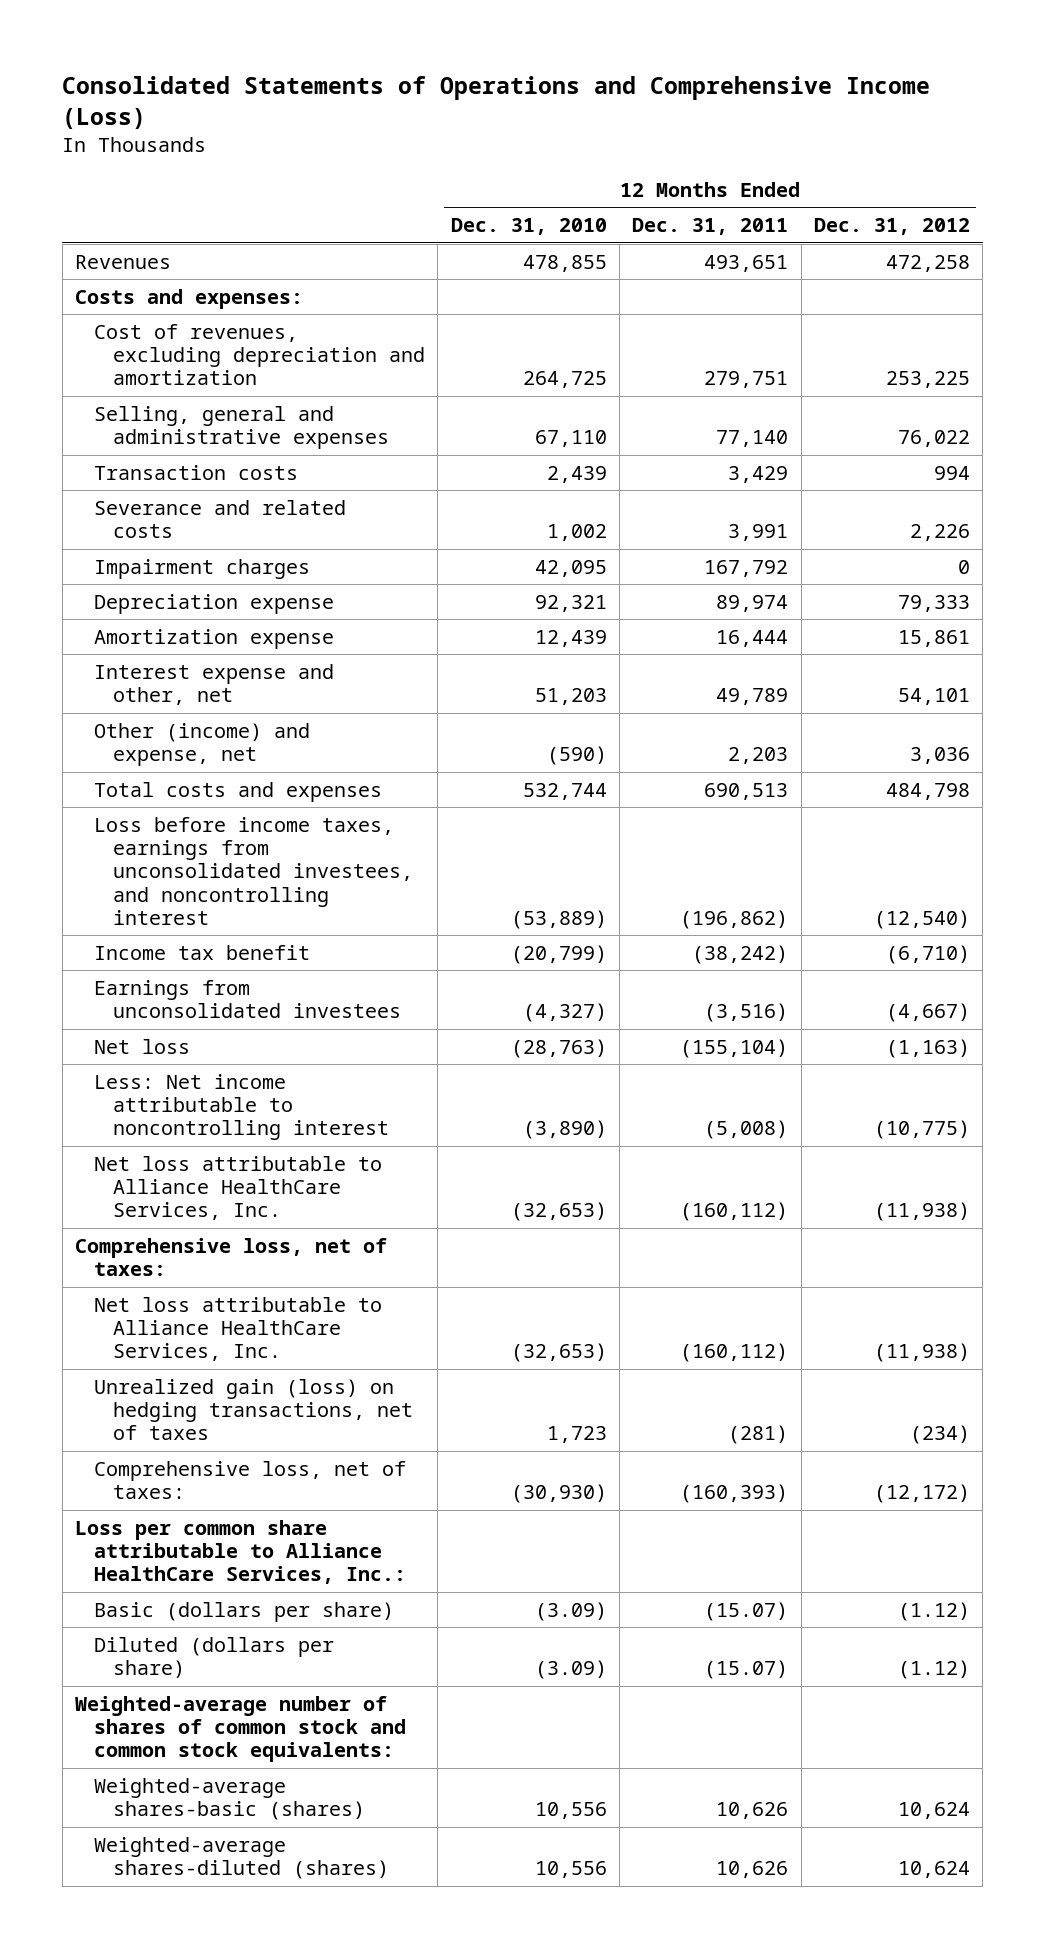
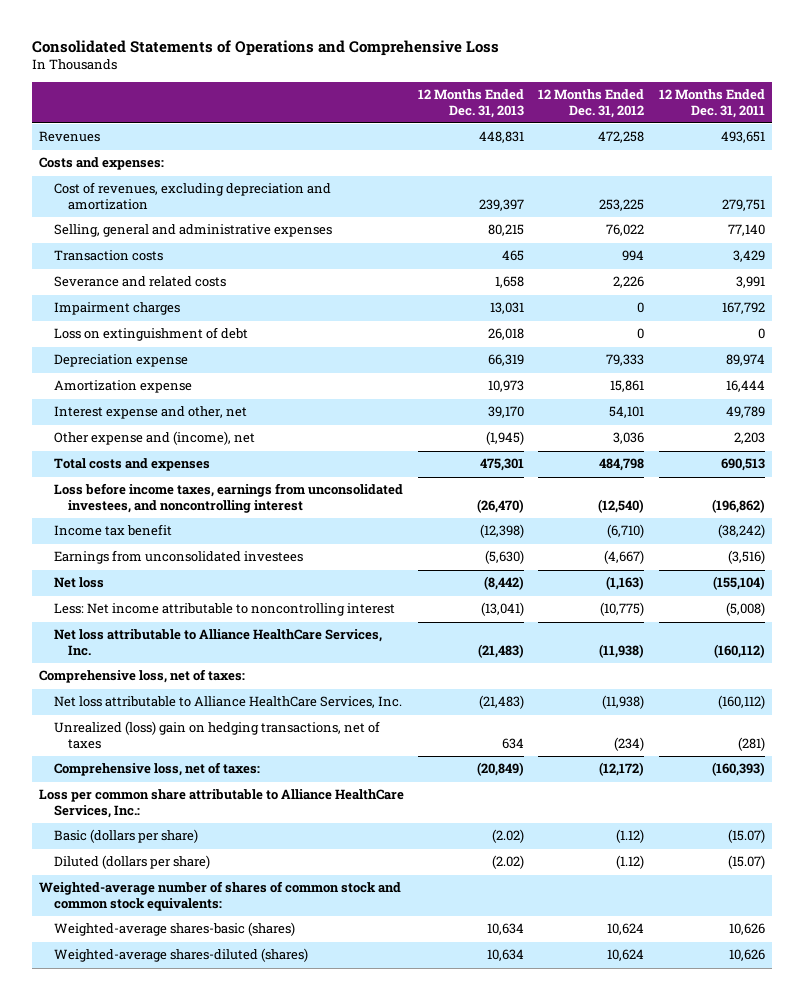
[62,75,931,129] Consolidated Statements of Operations and Comprehensive Income (Loss) -> [31,39,499,56] Consolidated Statements of Operations and Comprehensive Loss
[450,218,607,236] Dec. 31, 2010 -> none
none -> [418,89,525,118] 12 Months Ended Dec. 31, 2013
none -> [53,327,248,342] Loss on extinguishment of debt
[94,722,311,767] Other (income) and expense, net -> [53,431,255,446] Other expense and (income), net
[94,1378,414,1441] Unrealized gain (loss) on hedging transactions, net of taxes -> [53,721,380,749] Unrealized (loss) gain on hedging transactions, net of taxes

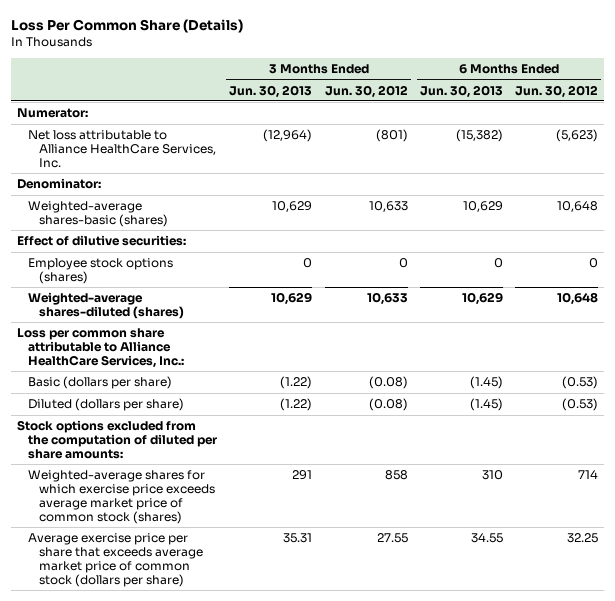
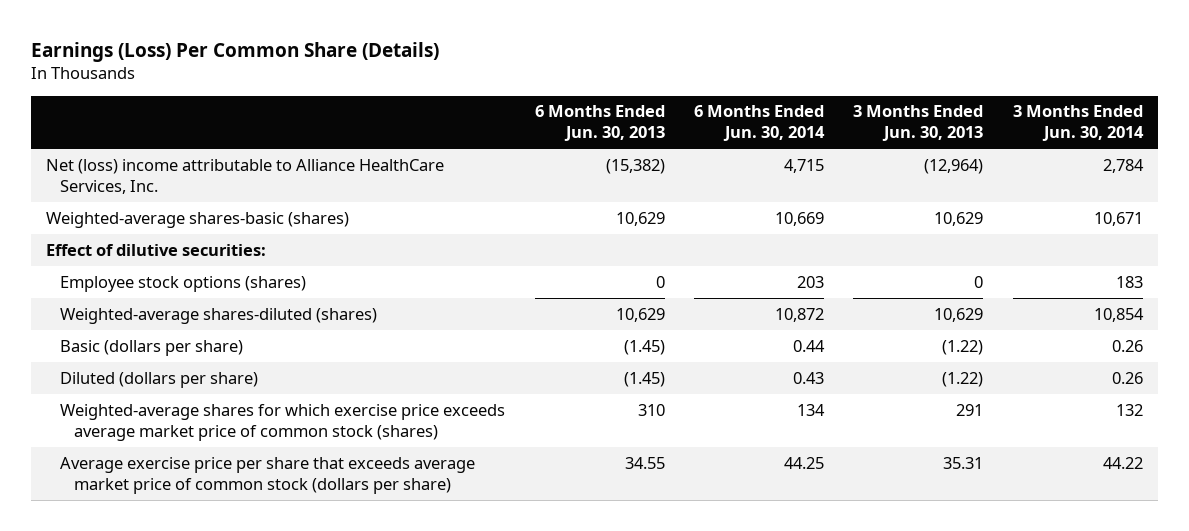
[11,18,244,33] Loss Per Common Share (Details) -> [31,41,440,62] Earnings (Loss) Per Common Share (Details)
[324,84,408,98] Jun. 30, 2012 -> none
[514,84,598,98] Jun. 30, 2012 -> none
none -> [693,105,825,142] 6 Months Ended Jun. 30, 2014
none -> [1012,105,1144,142] 3 Months Ended Jun. 30, 2014
[17,108,89,119] Numerator: -> none
[17,178,102,190] Denominator: -> none
[28,130,217,168] Net loss attributable to Alliance HealthCare Services, Inc. -> [45,158,444,194] Net (loss) income attributable to Alliance HealthCare Services, Inc.
[17,328,185,368] Loss per common share attributable to Alliance HealthCare Services, Inc.: -> none
[17,420,218,459] Stock options excluded from the computation of diluted per share amounts: -> none

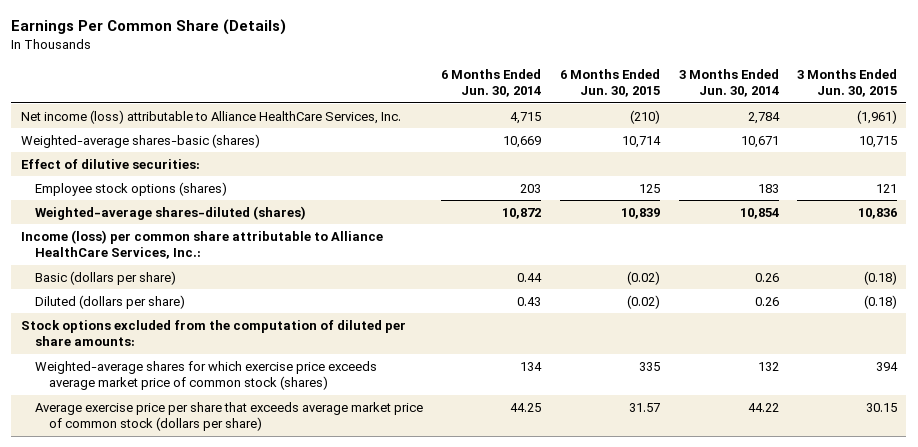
[31,41,440,62] Earnings (Loss) Per Common Share (Details) -> [11,19,287,36] Earnings Per Common Share (Details)
[534,105,665,142] 6 Months Ended Jun. 30, 2013 -> none
[853,105,984,142] 3 Months Ended Jun. 30, 2013 -> none
none -> [559,68,660,98] 6 Months Ended Jun. 30, 2015
none -> [797,68,898,98] 3 Months Ended Jun. 30, 2015
[45,158,444,194] Net (loss) income attributable to Alliance HealthCare Services, Inc. -> [20,109,401,124] Net income (loss) attributable to Alliance HealthCare Services, Inc.
none -> [20,229,383,260] Income (loss) per common share attributable to Alliance HealthCare Services, Inc.:
none -> [20,319,406,347] Stock options excluded from the computation of diluted per share amounts:

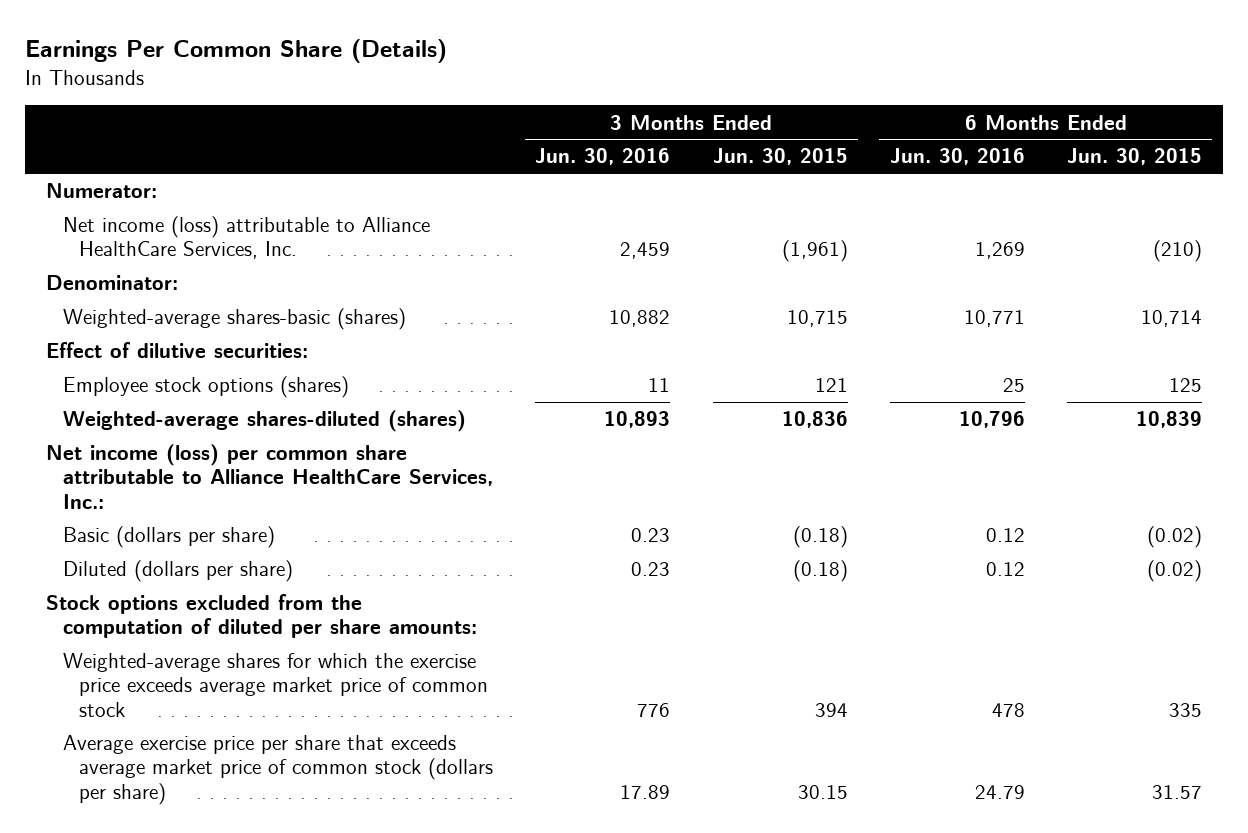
[441,68,542,98] 6 Months Ended Jun. 30, 2014 -> none
[678,68,779,98] 3 Months Ended Jun. 30, 2014 -> none
none -> [535,148,671,166] Jun. 30, 2016
none -> [889,148,1025,166] Jun. 30, 2016
none -> [46,183,158,199] Numerator:
none -> [46,275,179,291] Denominator:
[20,229,383,260] Income (loss) per common share attributable to Alliance HealthCare Services, Inc.: -> [46,444,493,509] Net income (loss) per common share attributable to Alliance HealthCare Services, Inc.:
[34,360,377,391] Weighted-average shares for which exercise price exceeds average market price of common stock (shares) -> [62,653,489,717] Weighted-average shares for which the exercise price exceeds average market price of common stock

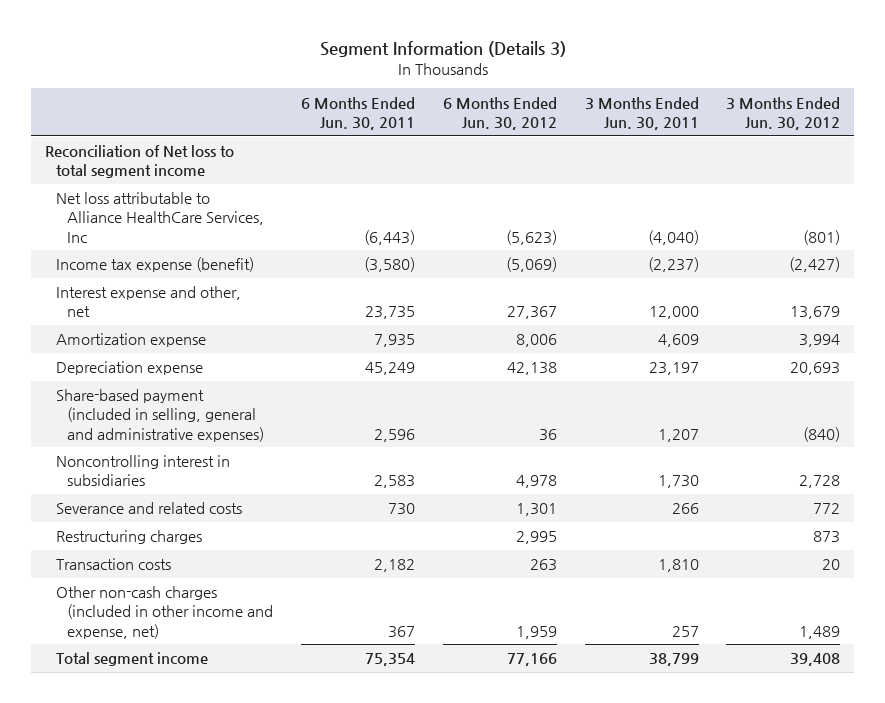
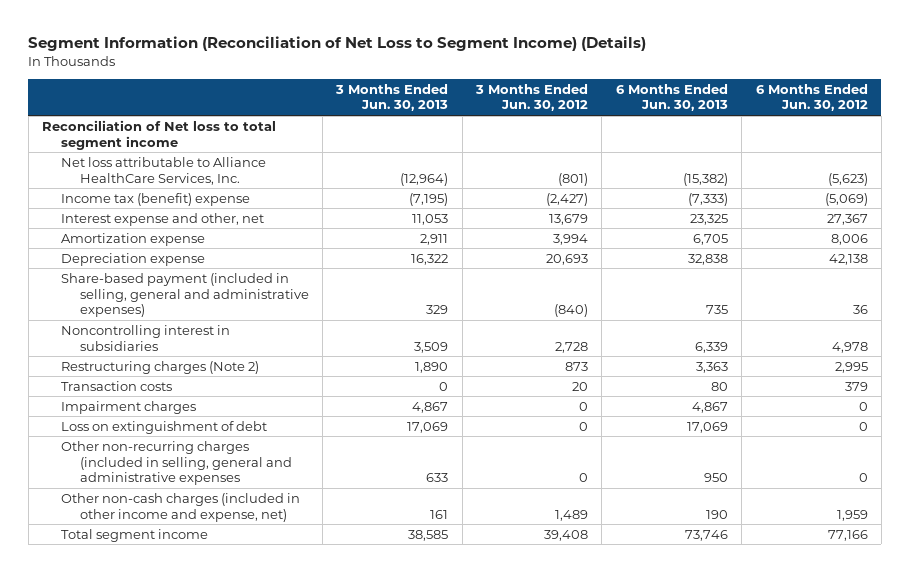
[319,40,566,57] Segment Information (Details 3) -> [28,36,647,52] Segment Information (Reconciliation of Net Loss to Segment Income) (Details)
[300,96,415,130] 6 Months Ended Jun. 30, 2011 -> none
[584,96,699,130] 3 Months Ended Jun. 30, 2011 -> none
none -> [335,83,449,112] 3 Months Ended Jun. 30, 2013
none -> [615,83,728,112] 6 Months Ended Jun. 30, 2013
[55,192,264,243] Net loss attributable to Alliance HealthCare Services, Inc -> [60,156,266,185] Net loss attributable to Alliance HealthCare Services, Inc.
[55,257,254,273] Income tax expense (benefit) -> [60,192,250,206] Income tax (benefit) expense
[55,502,242,515] Severance and related costs -> none
[55,530,202,545] Restructuring charges -> [60,360,259,374] Restructuring charges (Note 2)
[529,559,557,572] 263 -> [844,381,868,391] 379
none -> [60,400,196,414] Impairment charges
none -> [60,420,267,434] Loss on extinguishment of debt
none -> [60,440,292,486] Other non-recurring charges (included in selling, general and administrative expenses

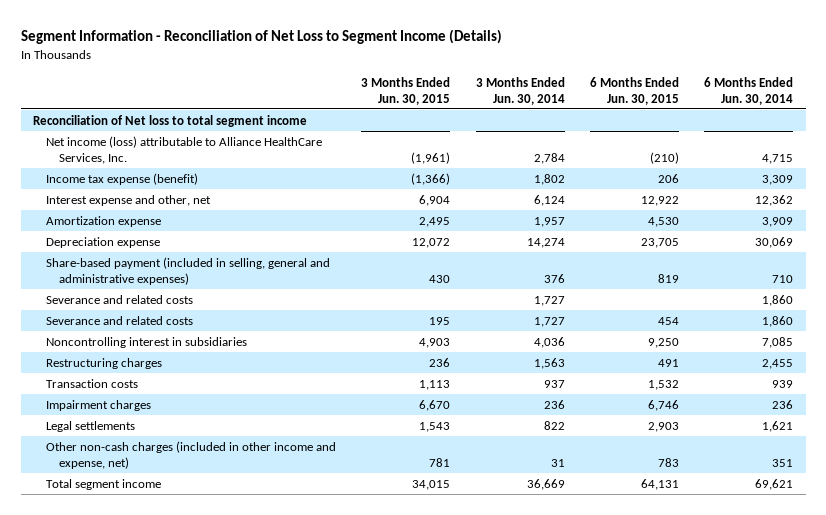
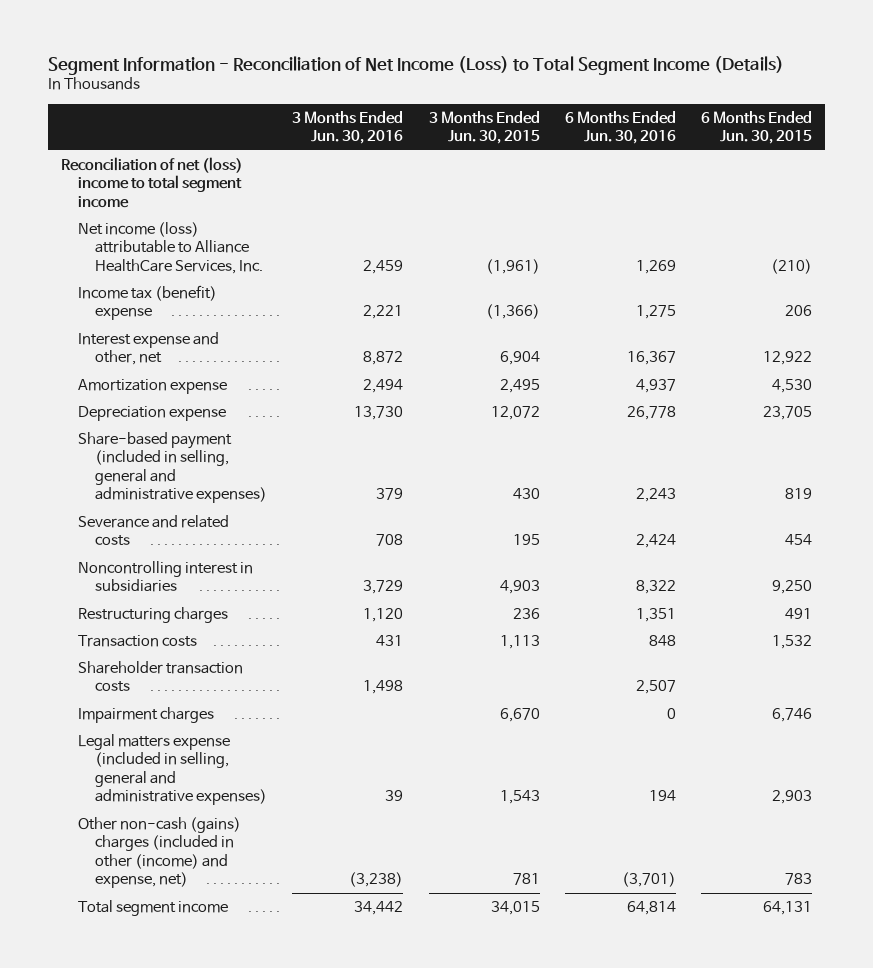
[20,28,502,44] Segment Information - Reconciliation of Net Loss to Segment Income (Details) -> [47,56,784,76] Segment Information - Reconciliation of Net Income (Loss) to Total Segment Income (Details)
[475,76,565,105] 3 Months Ended Jun. 30, 2014 -> none
[704,76,794,105] 6 Months Ended Jun. 30, 2014 -> none
none -> [292,110,404,144] 3 Months Ended Jun. 30, 2016
none -> [564,110,676,144] 6 Months Ended Jun. 30, 2016
[33,114,308,127] Reconciliation of Net loss to total segment income -> [60,156,243,208] Reconciliation of net (loss) income to total segment income
[46,172,199,185] Income tax expense (benefit) -> [77,284,217,321] Income tax (benefit) expense
[46,294,194,304] Severance and related costs -> none
none -> [77,660,243,693] Shareholder transaction costs
[46,420,136,432] Legal settlements -> [77,733,267,806] Legal matters expense (included in selling, general and administrative expenses)
[46,440,337,469] Other non-cash charges (included in other income and expense, net) -> [77,816,241,889] Other non-cash (gains) charges (included in other (income) and expense, net)

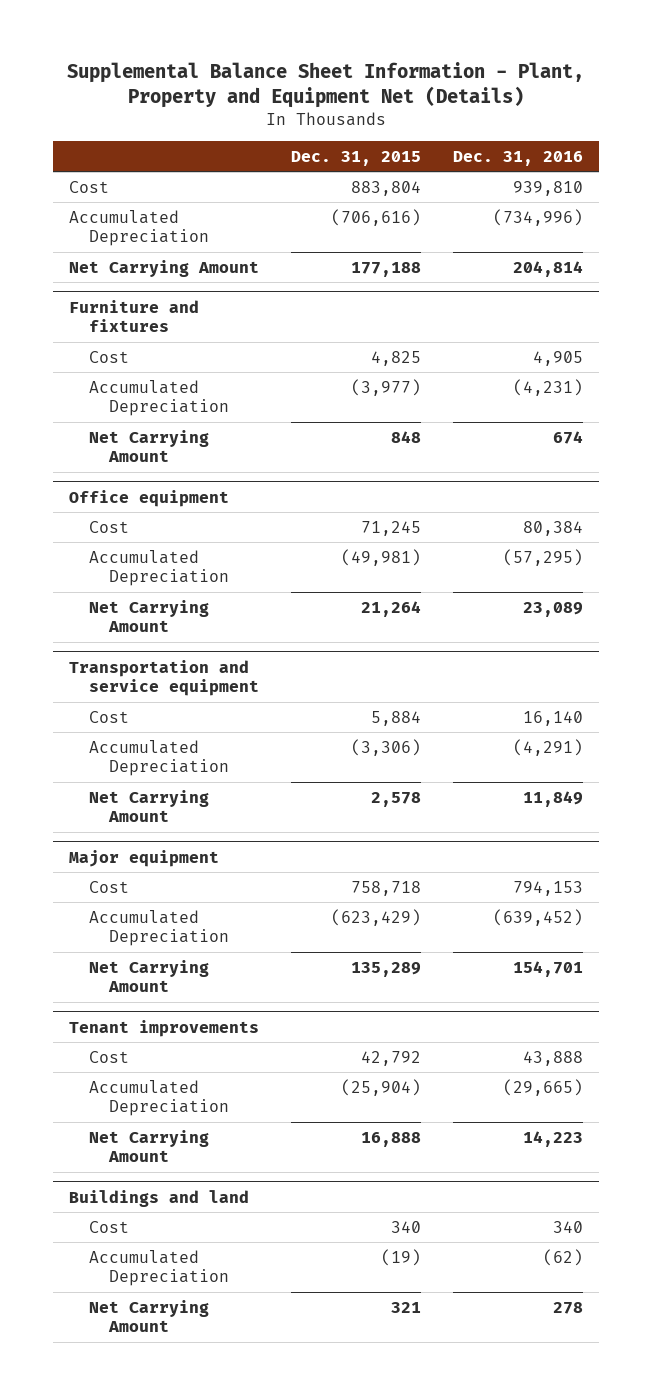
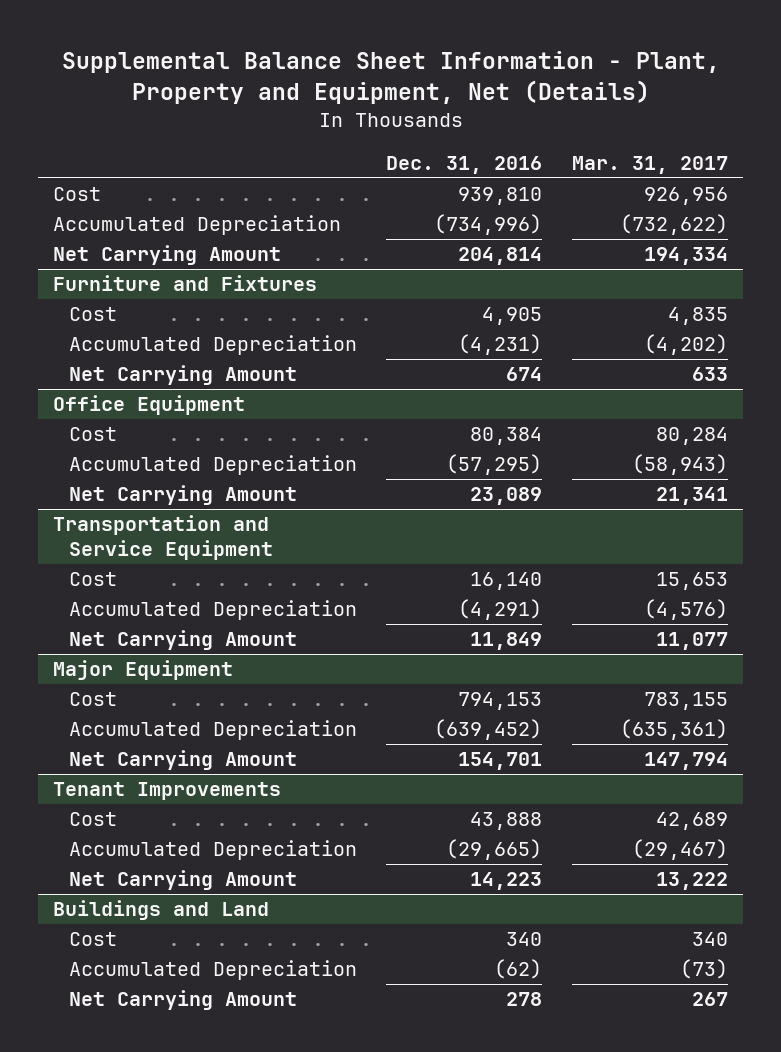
[66,62,584,109] Supplemental Balance Sheet Information - Plant, Property and Equipment Net (Details) -> [61,51,720,105] Supplemental Balance Sheet Information - Plant, Property and Equipment, Net (Details)
[291,150,422,166] Dec. 31, 2015 -> none
none -> [572,155,729,174] Mar. 31, 2017
[69,299,200,332] Furniture and fixtures -> [52,275,317,292] Furniture and Fixtures
[69,489,230,507] Office equipment -> [52,395,245,416] Office Equipment
[69,659,260,696] Transportation and service equipment -> [52,515,273,561] Transportation and Service Equipment
[69,849,220,867] Major equipment -> [52,660,233,681] Major Equipment
[69,1019,260,1037] Tenant improvements -> [52,782,281,801] Tenant Improvements
[69,1189,250,1207] Buildings and land -> [52,900,269,921] Buildings and Land

